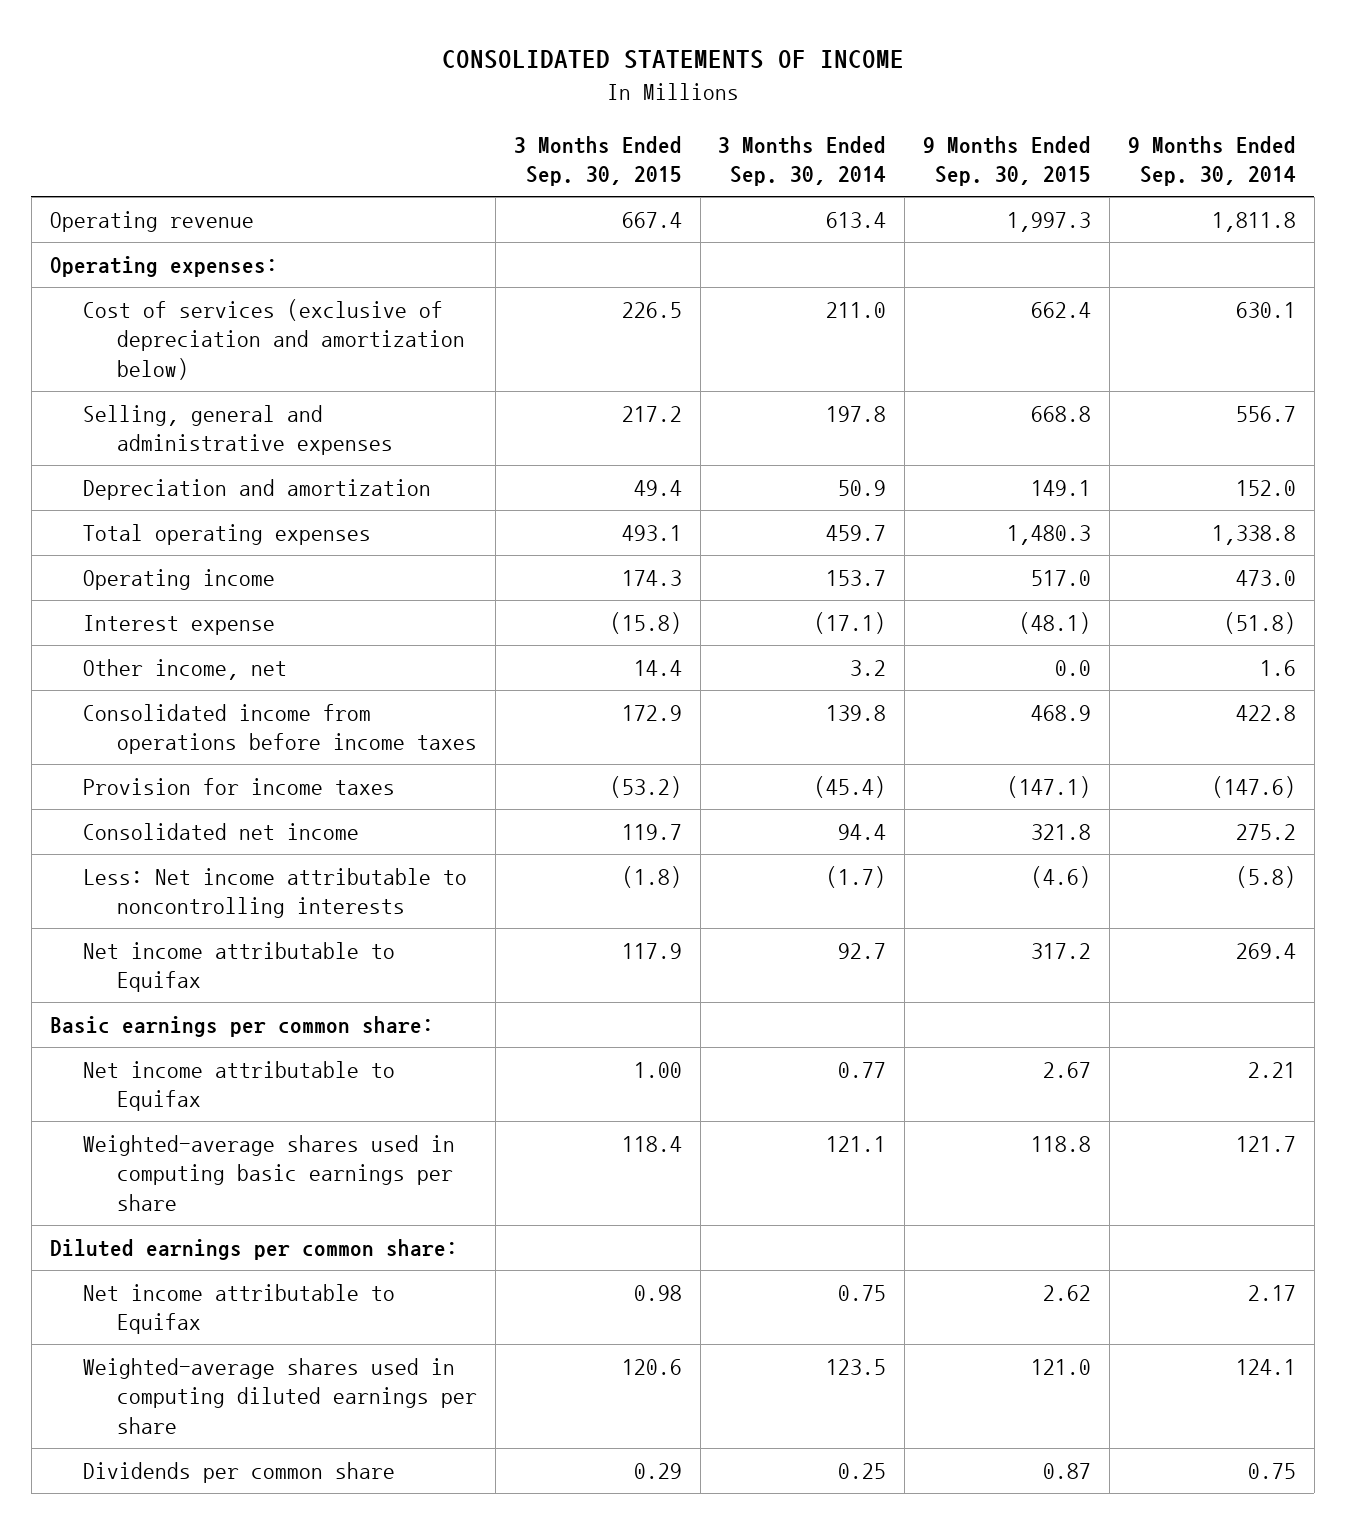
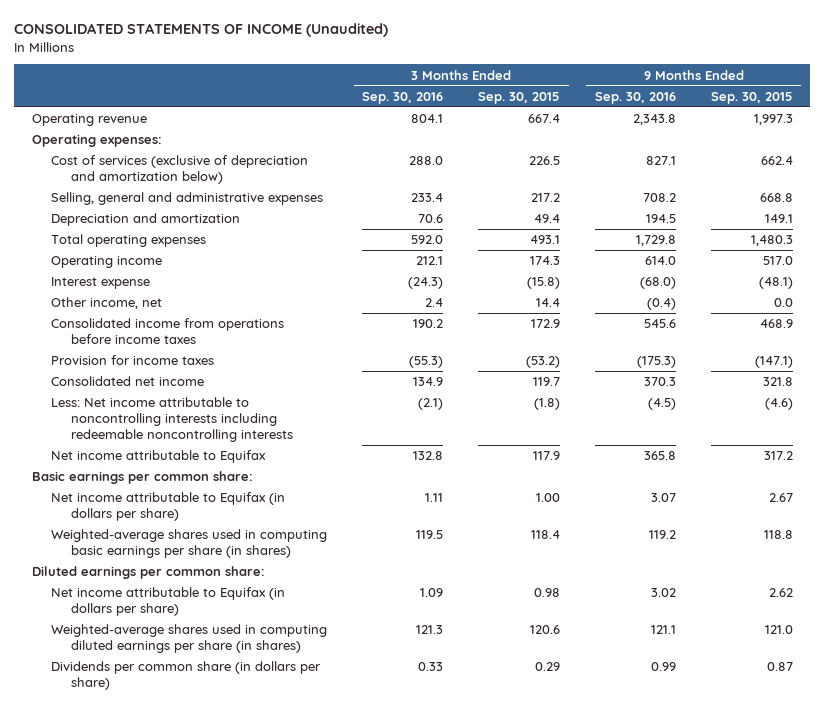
[441,50,904,70] CONSOLIDATED STATEMENTS OF INCOME -> [14,23,389,38] CONSOLIDATED STATEMENTS OF INCOME (Unaudited)
[718,135,887,187] 3 Months Ended Sep. 30, 2014 -> none
[1127,135,1296,187] 9 Months Ended Sep. 30, 2014 -> none
none -> [362,91,444,104] Sep. 30, 2016
none -> [594,91,676,104] Sep. 30, 2016
[83,867,468,919] Less: Net income attributable to noncontrolling interests -> [51,397,294,442] Less: Net income attributable to noncontrolling interests including redeemable noncontrolling interests
[83,1060,396,1112] Net income attributable to Equifax -> [51,492,286,521] Net income attributable to Equifax (in dollars per share)
[83,1134,456,1212] Weighted-average shares used in computing basic earnings per share -> [51,529,328,558] Weighted-average shares used in computing basic earnings per share (in shares)
[83,1283,396,1335] Net income attributable to Equifax -> [51,587,286,616] Net income attributable to Equifax (in dollars per share)
[83,1357,477,1435] Weighted-average shares used in computing diluted earnings per share -> [51,624,328,653] Weighted-average shares used in computing diluted earnings per share (in shares)
[83,1461,396,1483] Dividends per common share -> [51,661,322,690] Dividends per common share (in dollars per share)

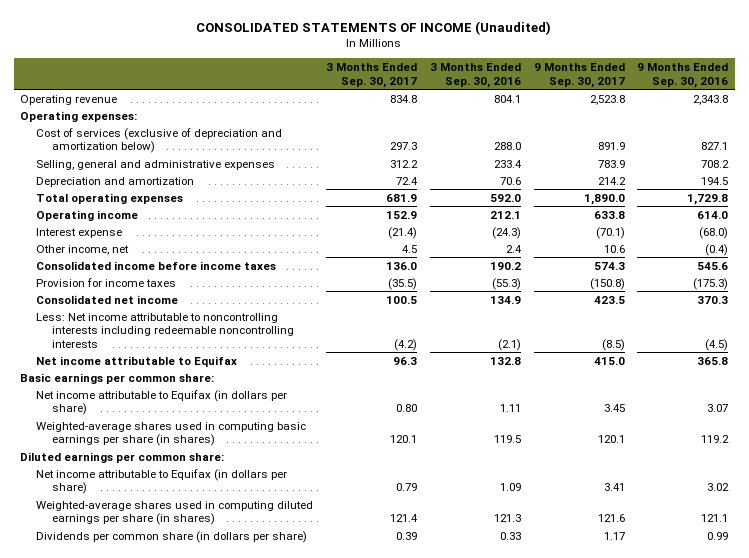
[478,91,561,104] Sep. 30, 2015 -> none
[710,91,793,104] Sep. 30, 2015 -> none
none -> [325,63,417,88] 3 Months Ended Sep. 30, 2017
none -> [533,63,625,88] 9 Months Ended Sep. 30, 2017
[51,318,285,344] Consolidated income from operations before income taxes -> [36,260,277,270] Consolidated income before income taxes

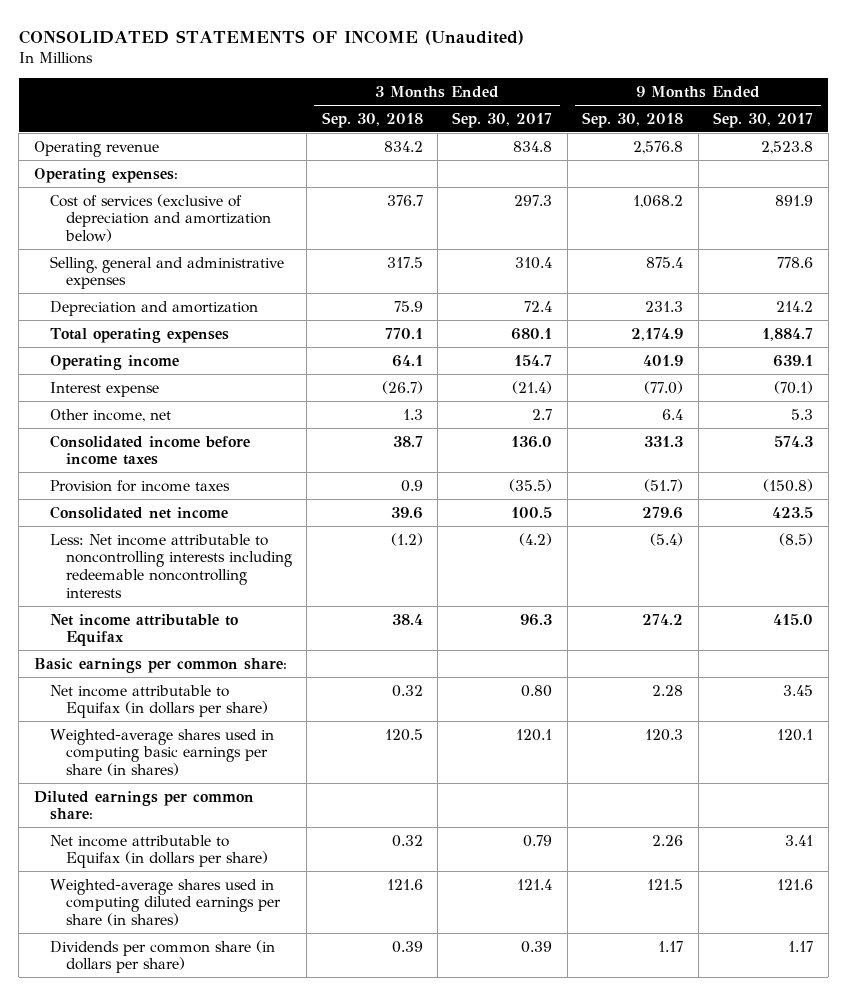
[429,63,521,88] 3 Months Ended Sep. 30, 2016 -> none
[637,63,729,88] 9 Months Ended Sep. 30, 2016 -> none
none -> [321,111,423,128] Sep. 30, 2018
none -> [582,111,684,128] Sep. 30, 2018
[389,159,418,168] 312.2 -> [515,256,553,269] 310.4
[597,159,625,168] 783.9 -> [777,256,814,268] 778.6
[385,193,417,202] 681.9 -> [511,327,553,340] 680.1
[583,193,625,205] 1,890.0 -> [762,327,814,341] 1,884.7
[385,210,417,219] 152.9 -> [514,354,553,366] 154.7
[593,210,625,219] 633.8 -> [773,354,814,367] 639.1
[401,244,417,253] 4.5 -> [532,408,553,420] 2.7
[603,244,625,253] 10.6 -> [791,408,814,420] 5.3

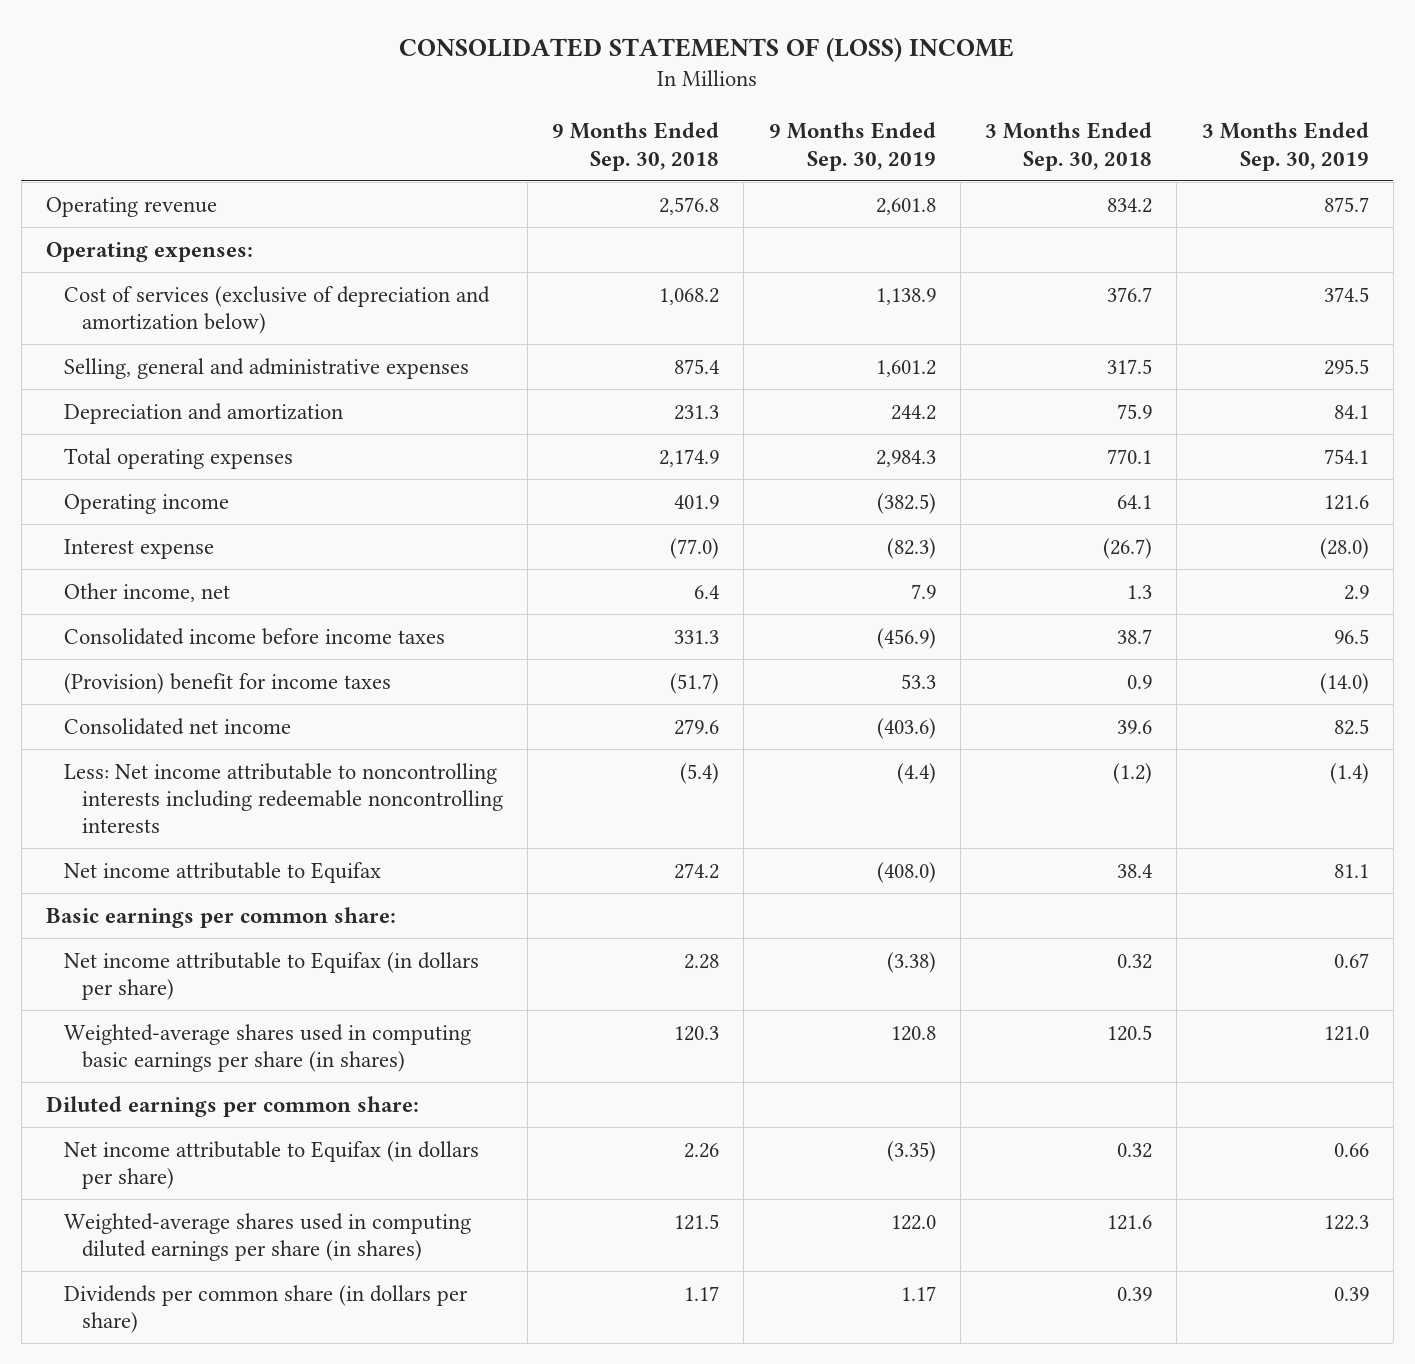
[18,29,524,45] CONSOLIDATED STATEMENTS OF INCOME (Unaudited) -> [399,37,1015,63] CONSOLIDATED STATEMENTS OF (LOSS) INCOME
[452,111,553,128] Sep. 30, 2017 -> none
[713,111,814,128] Sep. 30, 2017 -> none
none -> [768,122,936,171] 9 Months Ended Sep. 30, 2019
none -> [1201,122,1369,171] 3 Months Ended Sep. 30, 2019
[49,479,230,492] Provision for income taxes -> [63,672,391,694] (Provision) benefit for income taxes

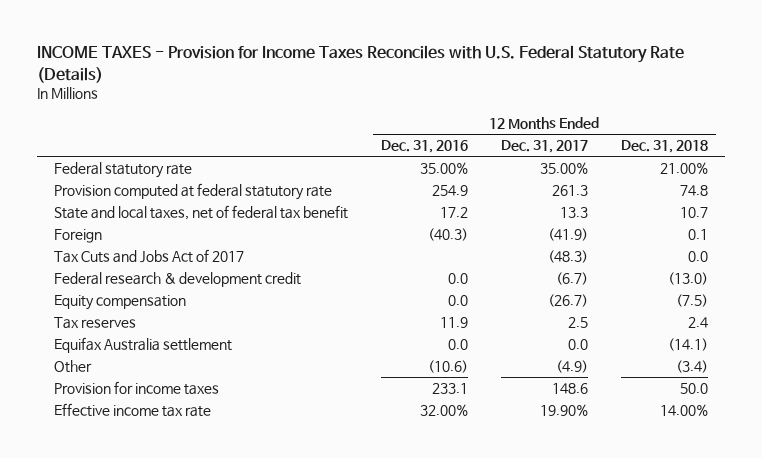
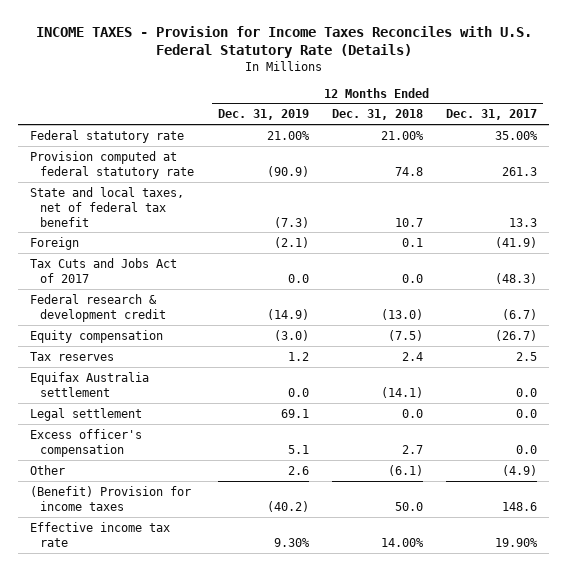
[380,140,468,154] Dec. 31, 2016 -> none
none -> [217,109,309,121] Dec. 31, 2019
none -> [29,407,142,421] Legal settlement
none -> [29,428,142,457] Excess officer's compensation
[676,359,709,373] (3.4) -> [387,464,423,476] (6.1)
[53,380,219,395] Provision for income taxes -> [29,485,191,511] (Benefit) Provision for income taxes

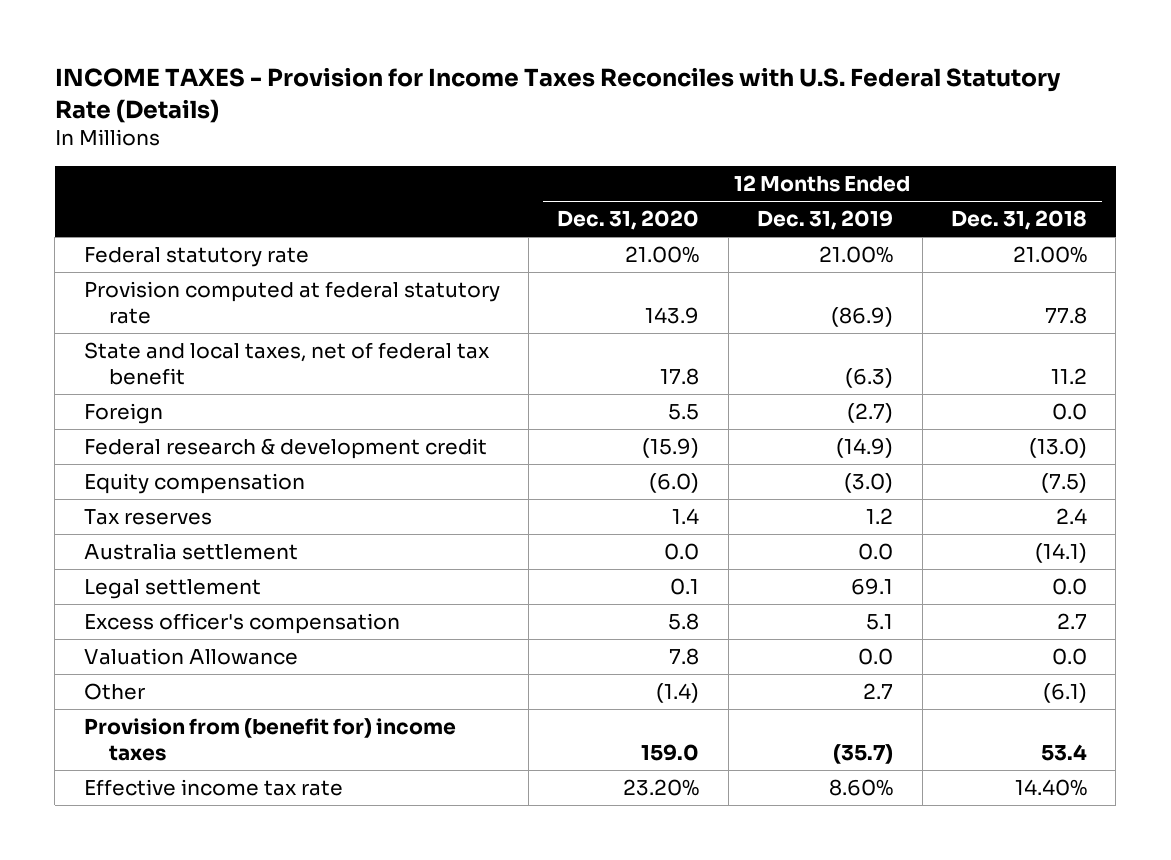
[446,109,538,121] Dec. 31, 2017 -> none
none -> [557,210,700,231] Dec. 31, 2020
[29,257,177,283] Tax Cuts and Jobs Act of 2017 -> none
[266,165,309,177] (90.9) -> [831,307,894,328] (86.9)
[394,166,423,176] 74.8 -> [1045,307,1088,325] 77.8
[273,216,309,228] (7.3) -> [845,368,894,389] (6.3)
[394,217,423,227] 10.7 -> [1051,368,1088,385] 11.2
[273,236,309,248] (2.1) -> [847,403,894,424] (2.7)
[401,237,423,247] 0.1 -> [1052,403,1088,421] 0.0
[29,371,149,397] Equifax Australia settlement -> [83,543,298,561] Australia settlement
none -> [83,648,298,666] Valuation Allowance
[287,465,309,475] 2.6 -> [863,683,894,700] 2.7
[29,485,191,511] (Benefit) Provision for income taxes -> [83,718,456,762] Provision from (benefit for) income taxes
[266,500,309,512] (40.2) -> [833,744,894,765] (35.7)
[394,501,423,511] 50.0 -> [1041,744,1088,762] 53.4
[273,537,310,547] 9.30% -> [829,779,894,797] 8.60%
[380,537,424,547] 14.00% -> [1015,779,1088,797] 14.40%

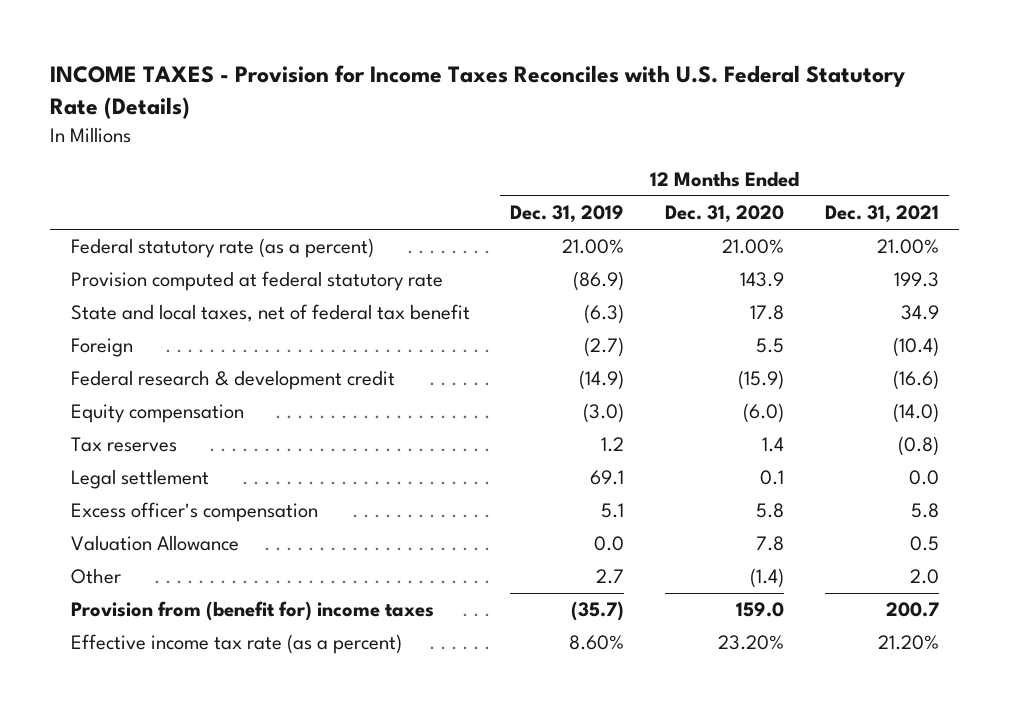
[951,210,1088,231] Dec. 31, 2018 -> none
none -> [824,205,939,224] Dec. 31, 2021
[83,247,309,268] Federal statutory rate -> [70,238,374,259] Federal statutory rate (as a percent)
[83,543,298,561] Australia settlement -> none
[83,779,343,797] Effective income tax rate -> [70,634,402,655] Effective income tax rate (as a percent)

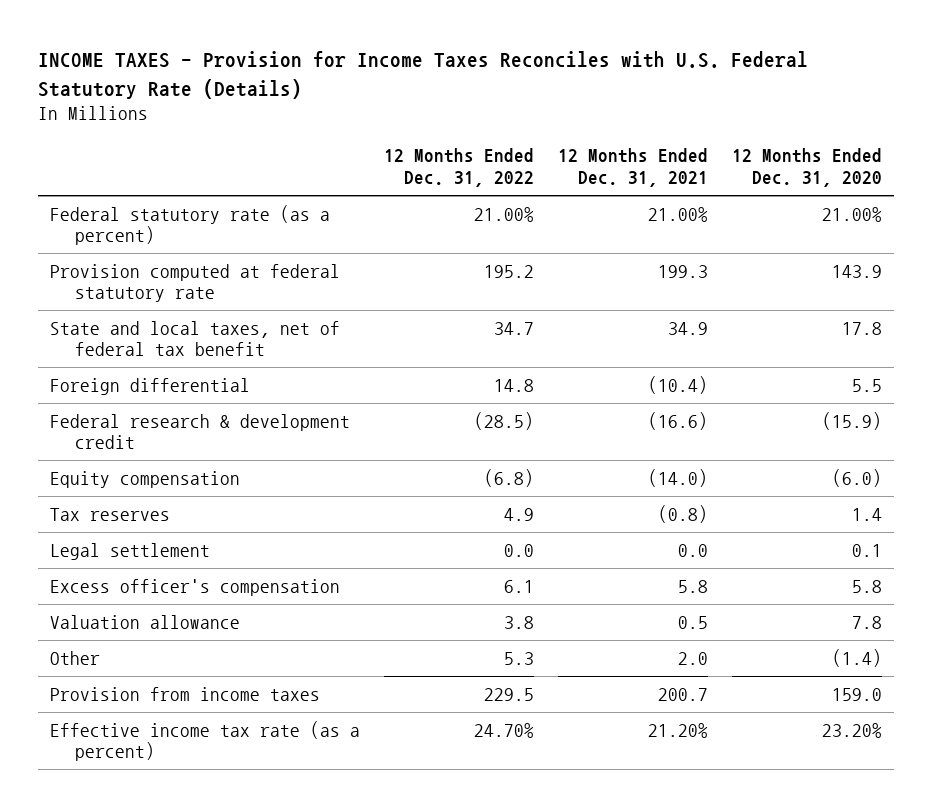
[510,205,625,224] Dec. 31, 2019 -> none
none -> [384,148,535,188] 12 Months Ended Dec. 31, 2022
[70,338,133,358] Foreign -> [50,377,251,395] Foreign differential
[70,535,239,552] Valuation Allowance -> [50,614,241,629] Valuation allowance
[70,601,434,622] Provision from (benefit for) income taxes -> [50,686,321,701] Provision from income taxes

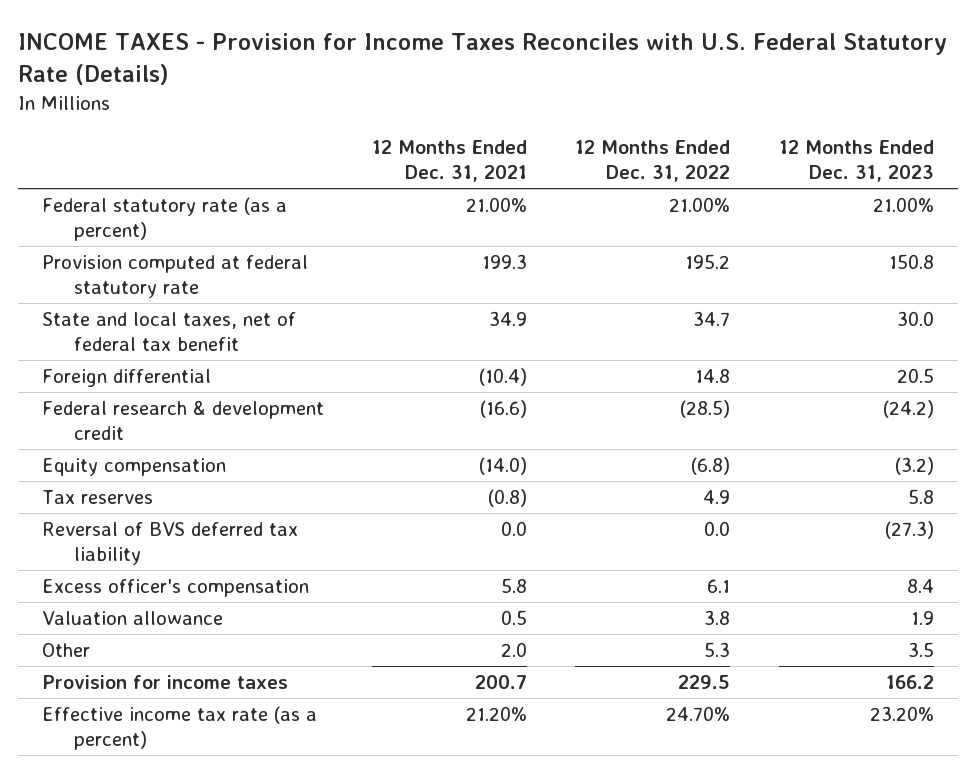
[732,148,883,188] 12 Months Ended Dec. 31, 2020 -> none
none -> [778,140,934,182] 12 Months Ended Dec. 31, 2023
[50,542,211,560] Legal settlement -> none
none -> [42,522,299,566] Reversal of BVS deferred tax liability
[50,686,321,701] Provision from income taxes -> [42,675,289,690] Provision for income taxes

